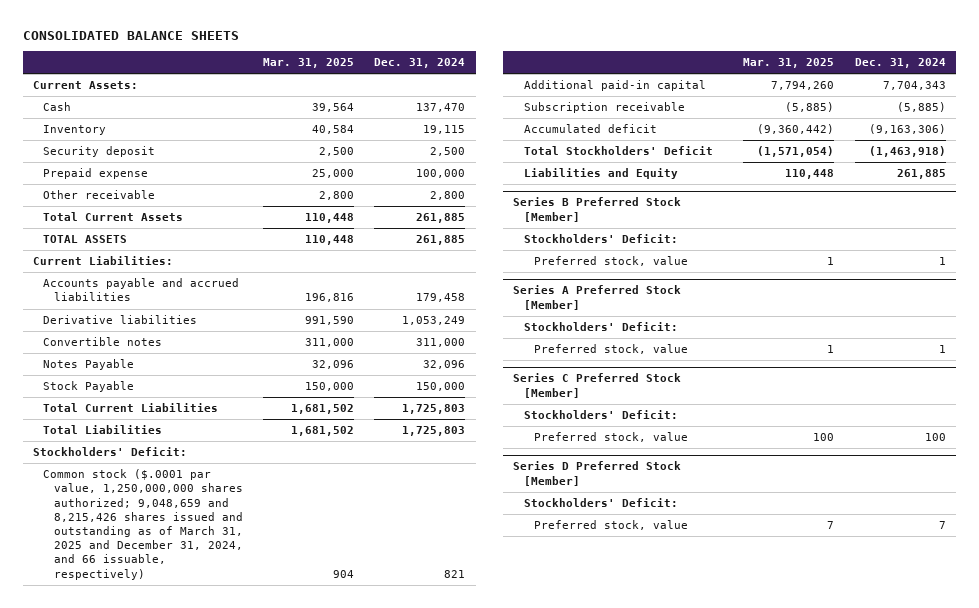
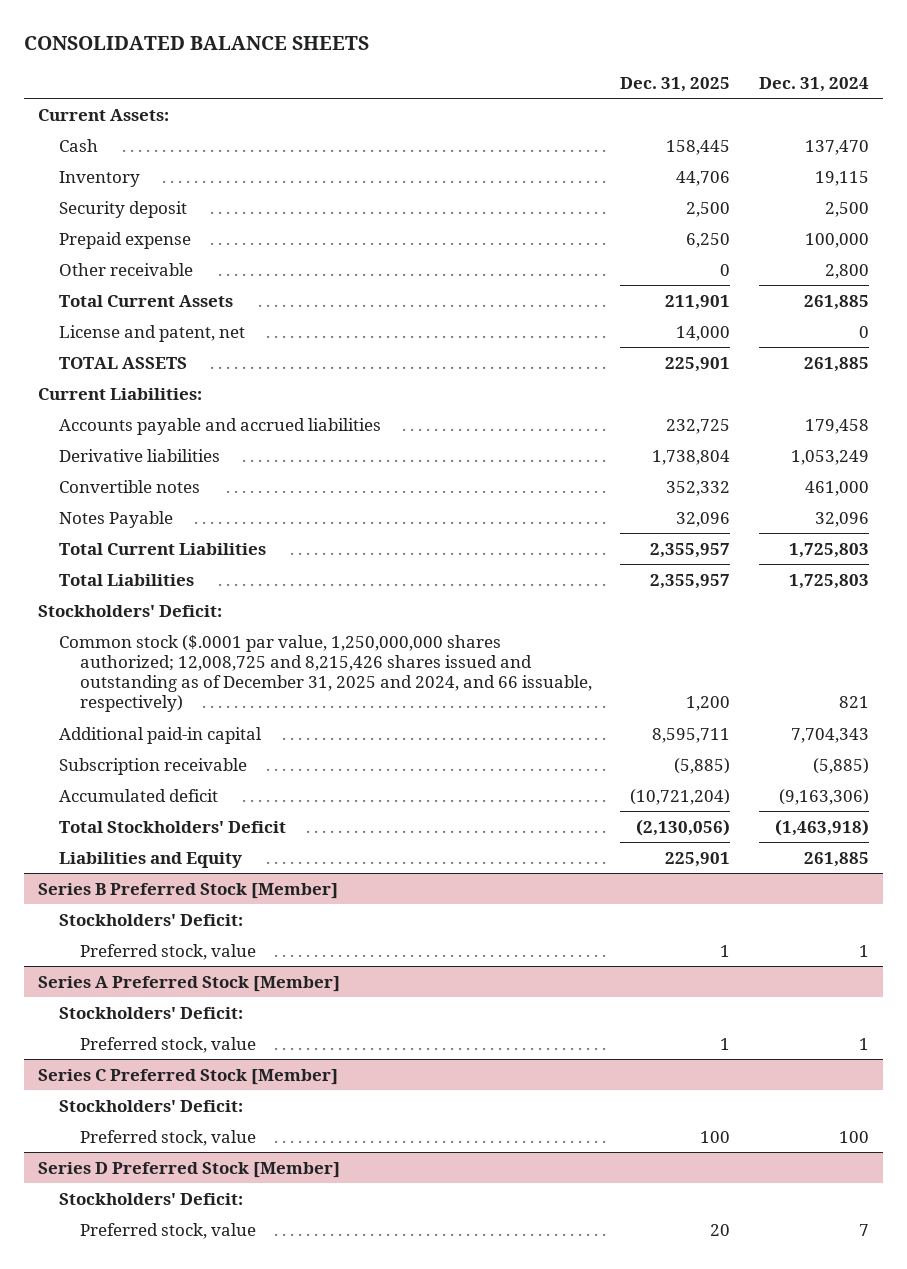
[262,58,354,69] Mar. 31, 2025 -> none
none -> [620,76,731,92] Dec. 31, 2025
none -> [59,324,246,342] License and patent, net
[416,338,466,348] 311,000 -> [804,480,869,496] 461,000
[43,381,135,393] Stock Payable -> none
[43,469,243,580] Common stock ($.0001 par value, 1,250,000,000 shares authorized; 9,048,659 and 8,215,426 shares issued and outstanding as of March 31, 2025 and December 31, 2024, and 66 issuable, respectively) -> [59,634,592,713] Common stock ($.0001 par value, 1,250,000,000 shares authorized; 12,008,725 and 8,215,426 shares issued and outstanding as of December 31, 2025 and 2024, and 66 issuable, respectively)

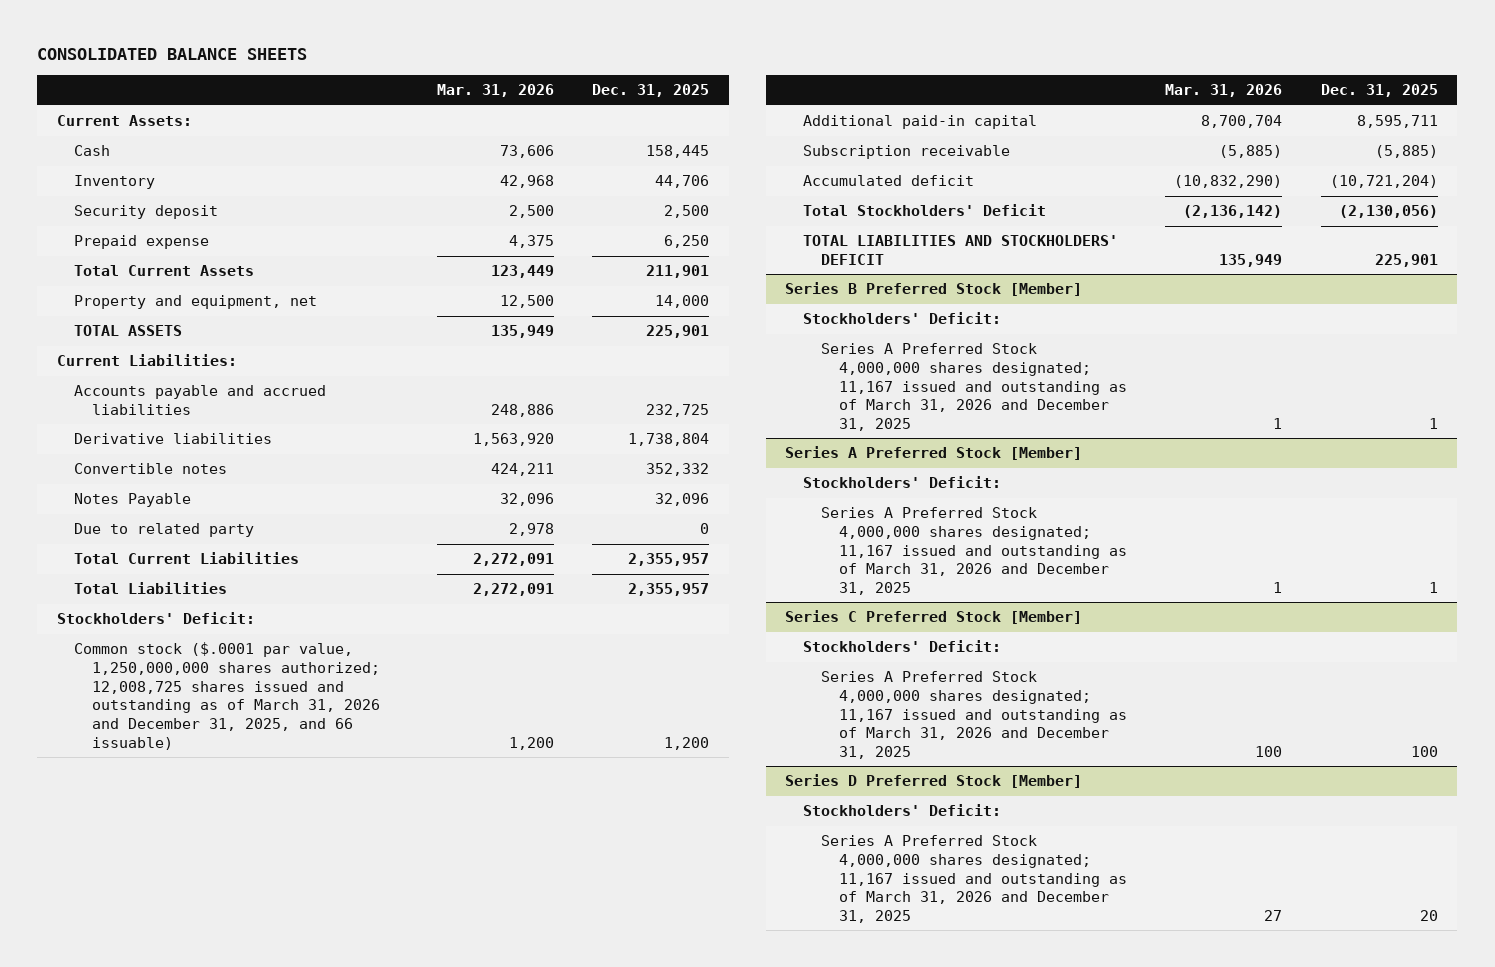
[758,76,869,92] Dec. 31, 2024 -> none
none -> [436,84,554,98] Mar. 31, 2026
[59,262,194,276] Other receivable -> none
[59,324,246,342] License and patent, net -> none
none -> [74,295,318,310] Property and equipment, net
none -> [74,523,255,538] Due to related party
[59,634,592,713] Common stock ($.0001 par value, 1,250,000,000 shares authorized; 12,008,725 and 8,215,426 shares issued and outstanding as of December 31, 2025 and 2024, and 66 issuable, respectively) -> [74,642,381,750] Common stock ($.0001 par value, 1,250,000,000 shares authorized; 12,008,725 shares issued and outstanding as of March 31, 2026 and December 31, 2025, and 66 issuable)
[59,851,243,868] Liabilities and Equity -> [803,235,1119,265] TOTAL LIABILITIES AND STOCKHOLDERS' DEFICIT
[79,943,256,960] Preferred stock, value -> [820,343,1127,431] Series A Preferred Stock 4,000,000 shares designated; 11,167 issued and outstanding as of March 31, 2026 and December 31, 2025
[79,1036,256,1053] Preferred stock, value -> [820,507,1127,595] Series A Preferred Stock 4,000,000 shares designated; 11,167 issued and outstanding as of March 31, 2026 and December 31, 2025
[79,1129,256,1146] Preferred stock, value -> [820,671,1127,759] Series A Preferred Stock 4,000,000 shares designated; 11,167 issued and outstanding as of March 31, 2026 and December 31, 2025
[79,1222,256,1239] Preferred stock, value -> [820,835,1127,923] Series A Preferred Stock 4,000,000 shares designated; 11,167 issued and outstanding as of March 31, 2026 and December 31, 2025

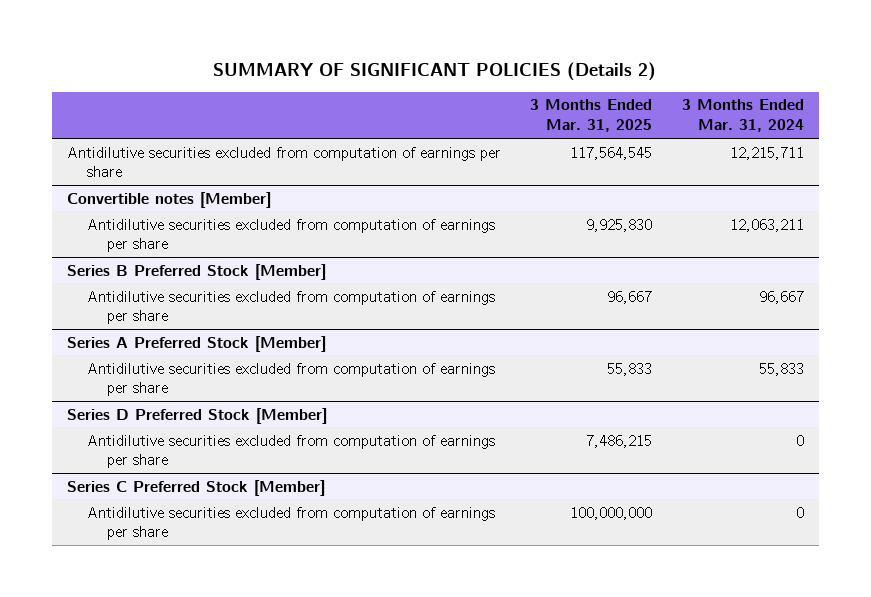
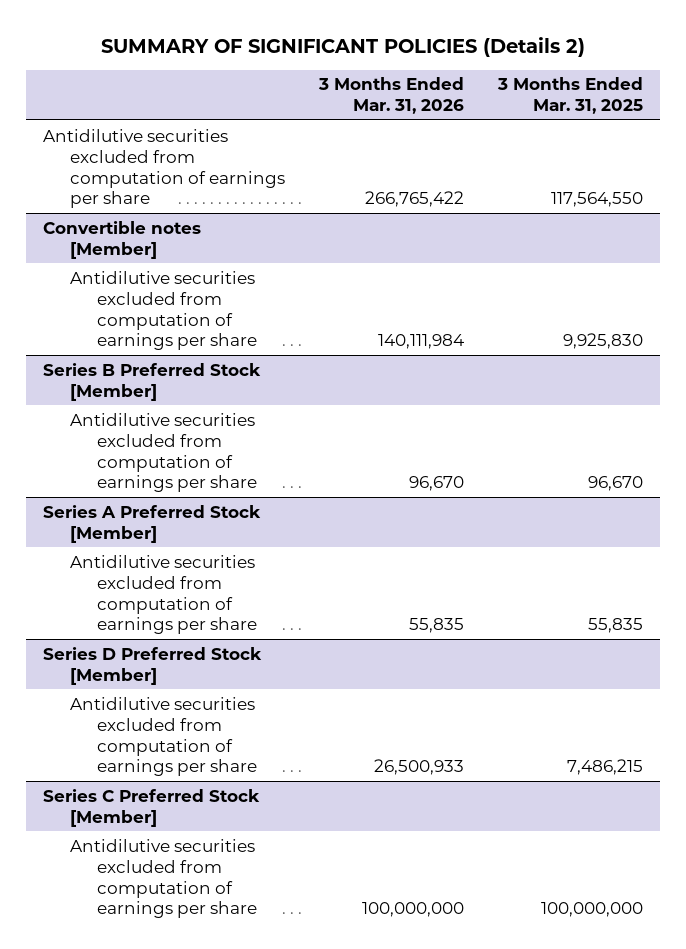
[681,99,804,133] 3 Months Ended Mar. 31, 2024 -> none
none -> [317,77,464,115] 3 Months Ended Mar. 31, 2026
[570,146,653,160] 117,564,545 -> [550,192,643,208] 117,564,550
[607,290,653,304] 96,667 -> [587,476,643,492] 96,670
[607,362,653,376] 55,833 -> [587,618,643,634] 55,835

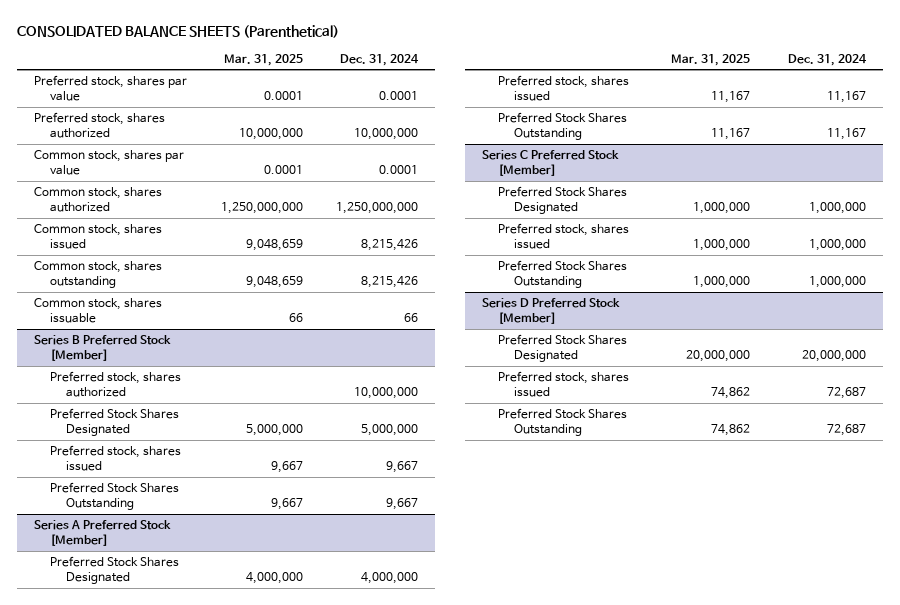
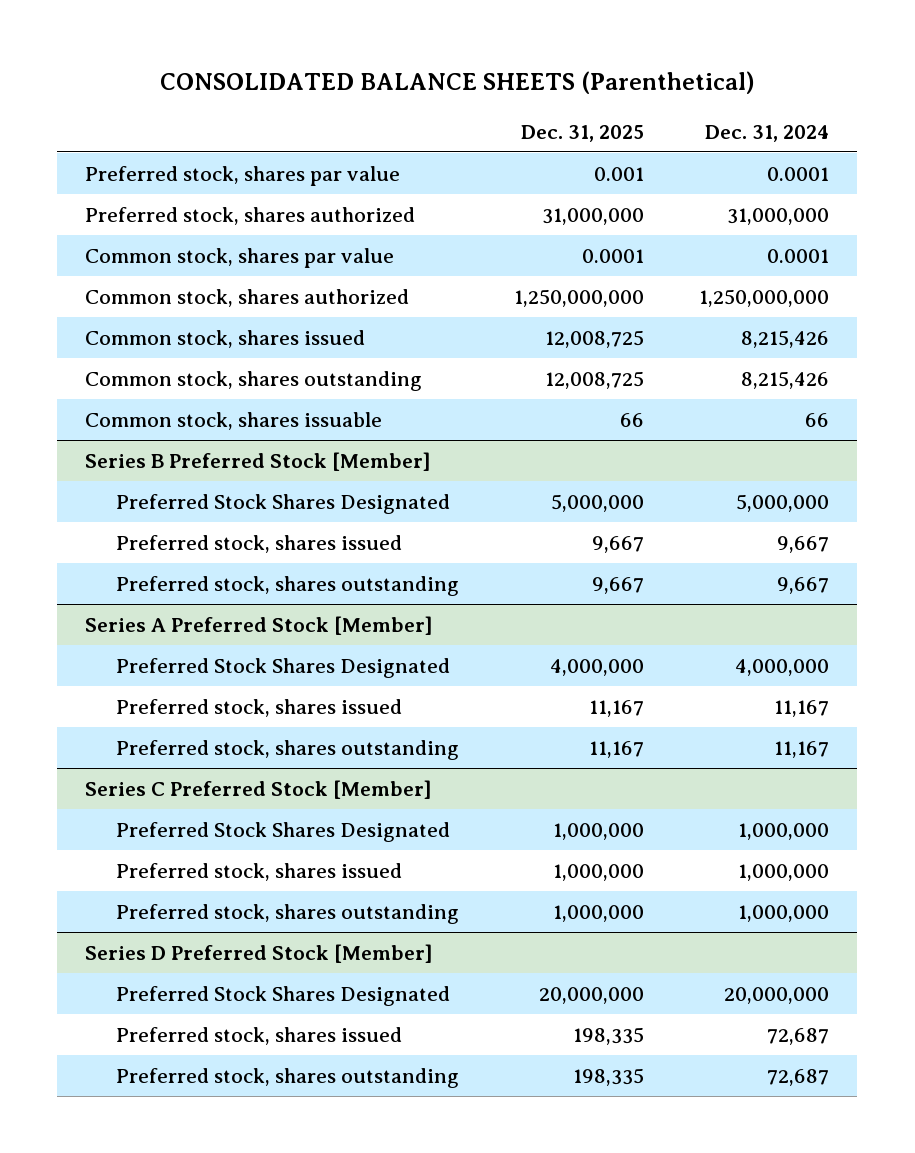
[223,53,303,66] Mar. 31, 2025 -> none
none -> [521,124,645,142] Dec. 31, 2025
[354,128,419,141] 10,000,000 -> [727,207,830,225] 31,000,000
[50,371,182,398] Preferred stock, shares authorized -> none
[50,482,180,511] Preferred Stock Shares Outstanding -> [115,575,459,596] Preferred stock, shares outstanding
[497,112,627,141] Preferred Stock Shares Outstanding -> [115,739,459,760] Preferred stock, shares outstanding
[497,260,627,289] Preferred Stock Shares Outstanding -> [115,903,459,924] Preferred stock, shares outstanding
[497,408,627,437] Preferred Stock Shares Outstanding -> [115,1067,459,1088] Preferred stock, shares outstanding

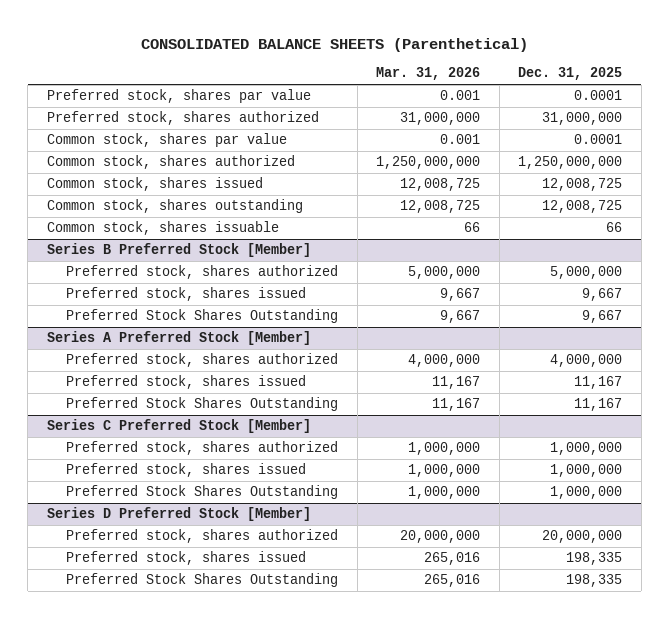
[705,124,830,142] Dec. 31, 2024 -> none
none -> [376,67,481,81] Mar. 31, 2026
[594,166,645,181] 0.001 -> [574,90,623,101] 0.0001
[115,493,450,514] Preferred Stock Shares Designated -> [65,265,338,280] Preferred stock, shares authorized
[115,575,459,596] Preferred stock, shares outstanding -> [65,309,338,324] Preferred Stock Shares Outstanding
[115,657,450,678] Preferred Stock Shares Designated -> [65,353,338,368] Preferred stock, shares authorized
[115,739,459,760] Preferred stock, shares outstanding -> [65,397,338,412] Preferred Stock Shares Outstanding
[115,821,450,842] Preferred Stock Shares Designated -> [65,441,338,456] Preferred stock, shares authorized
[115,903,459,924] Preferred stock, shares outstanding -> [65,485,338,500] Preferred Stock Shares Outstanding
[115,985,450,1006] Preferred Stock Shares Designated -> [65,529,338,544] Preferred stock, shares authorized
[115,1067,459,1088] Preferred stock, shares outstanding -> [65,573,338,588] Preferred Stock Shares Outstanding

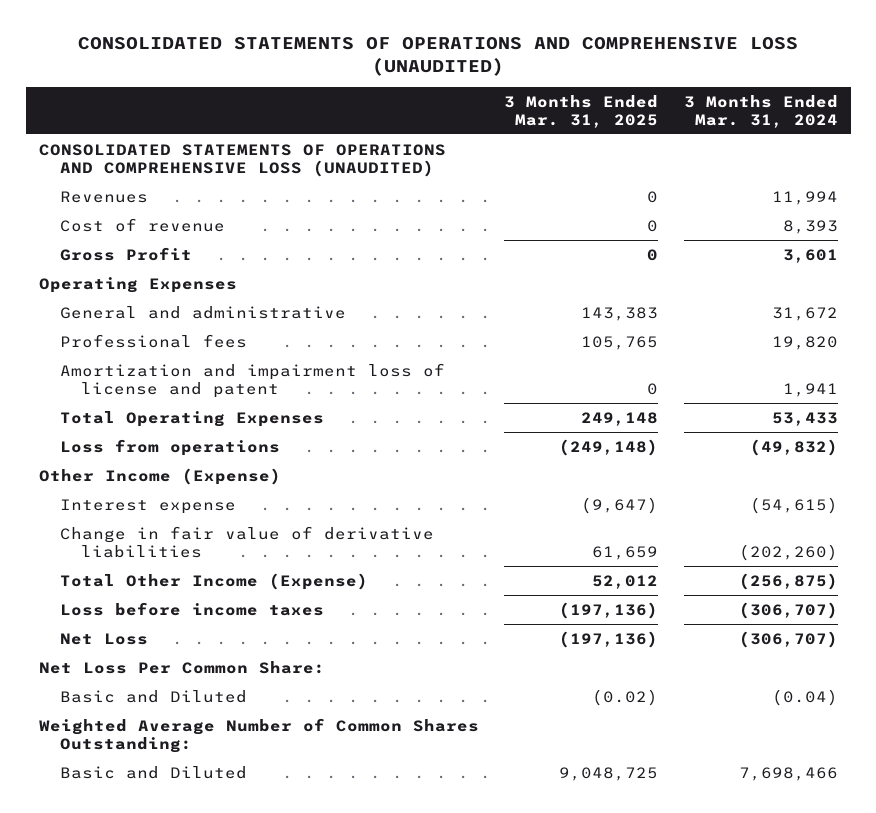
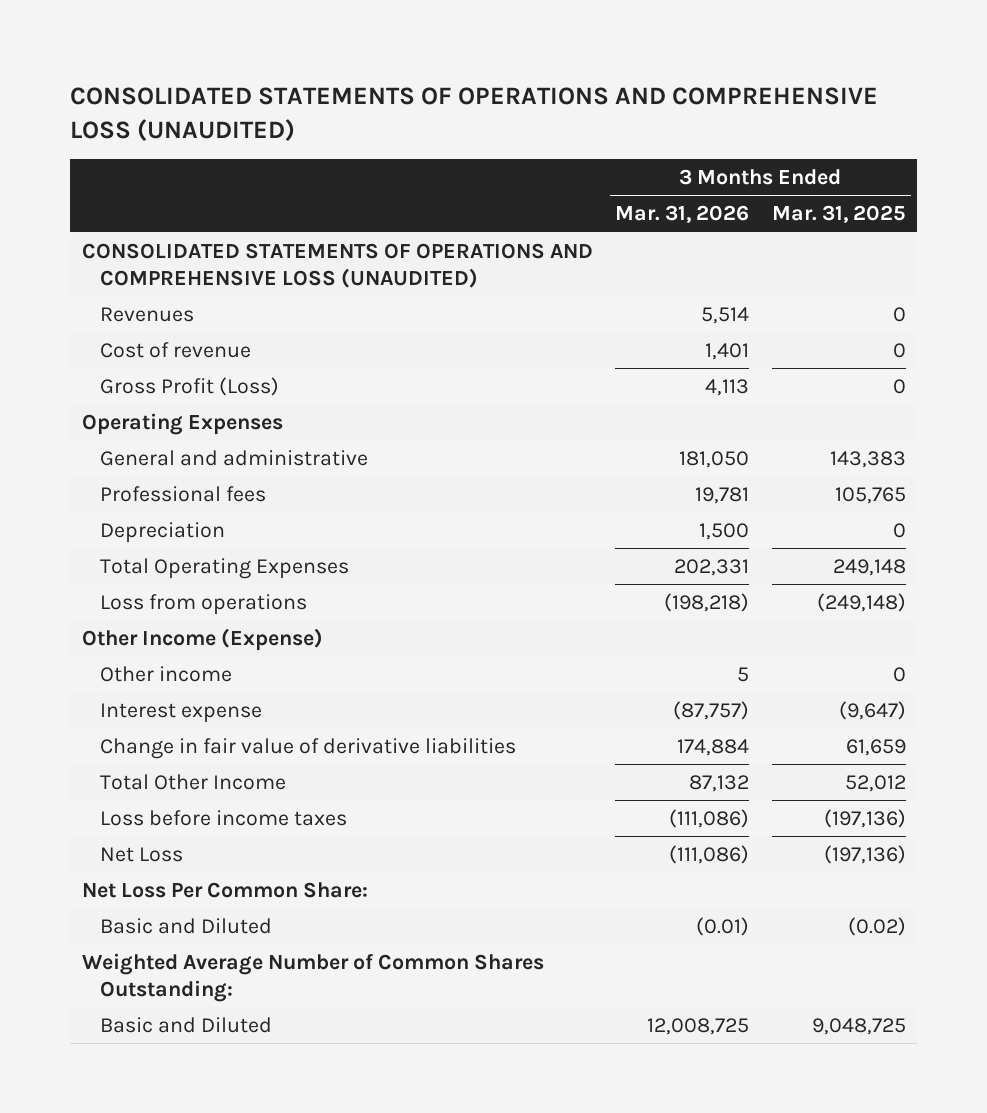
[683,94,838,128] 3 Months Ended Mar. 31, 2024 -> none
none -> [615,205,750,224] Mar. 31, 2026
[59,246,192,261] Gross Profit -> [100,376,280,396] Gross Profit (Loss)
[59,362,445,398] Amortization and impairment loss of license and patent -> none
none -> [100,521,226,543] Depreciation
none -> [100,665,233,682] Other income
[59,572,368,590] Total Other Income (Expense) -> [100,773,287,790] Total Other Income

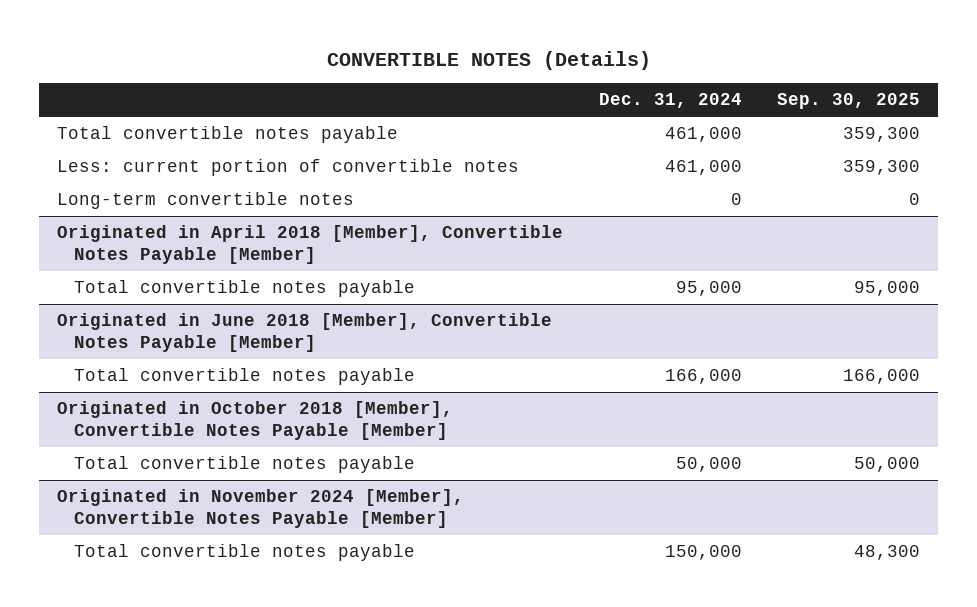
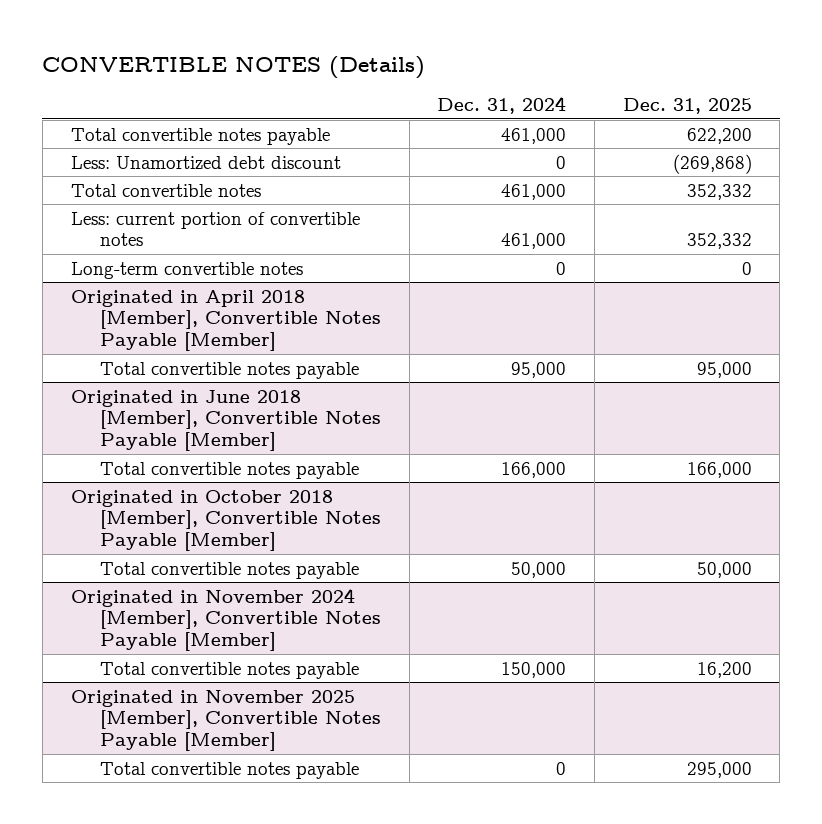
[777,93,921,110] Sep. 30, 2025 -> none
none -> [622,98,752,115] Dec. 31, 2025
none -> [70,155,341,169] Less: Unamortized debt discount
none -> [70,183,261,197] Total convertible notes
none -> [70,689,381,752] Originated in November 2025 [Member], Convertible Notes Payable [Member]
none -> [99,761,359,779] Total convertible notes payable

